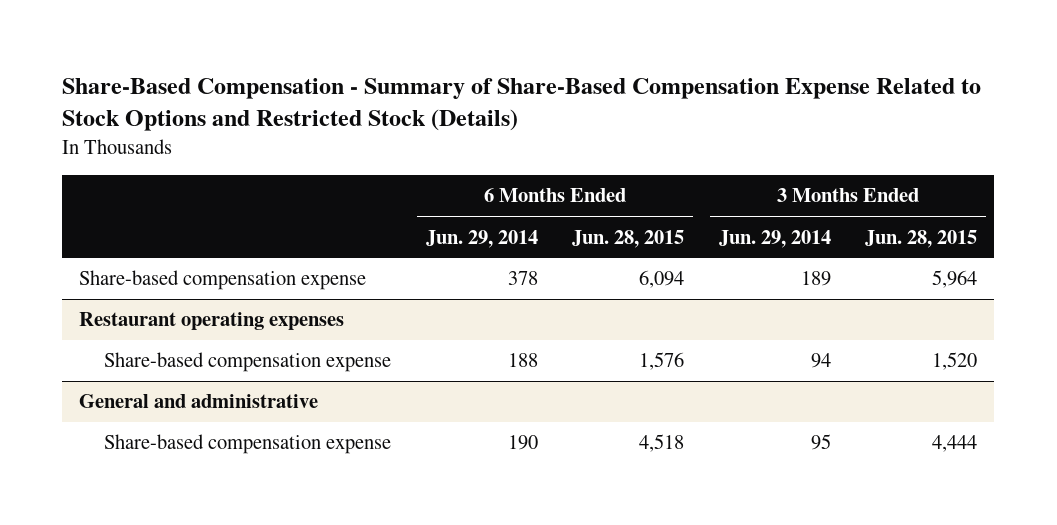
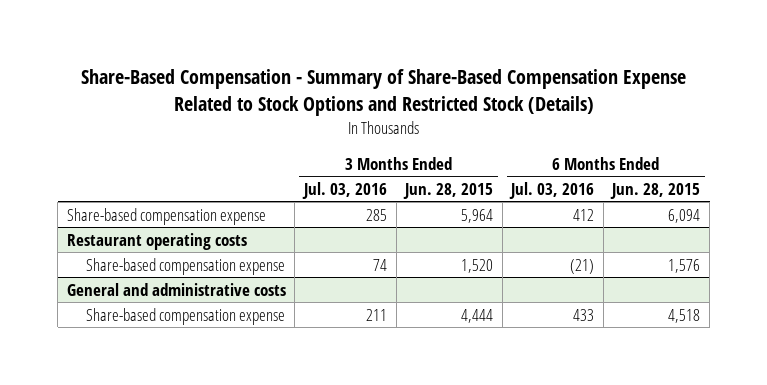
[425,229,538,248] Jun. 29, 2014 -> none
[718,229,831,248] Jun. 29, 2014 -> none
none -> [301,181,387,199] Jul. 03, 2016
none -> [509,181,595,199] Jul. 03, 2016
[79,312,345,331] Restaurant operating expenses -> [66,232,247,250] Restaurant operating costs
[79,394,319,409] General and administrative -> [66,282,286,296] General and administrative costs

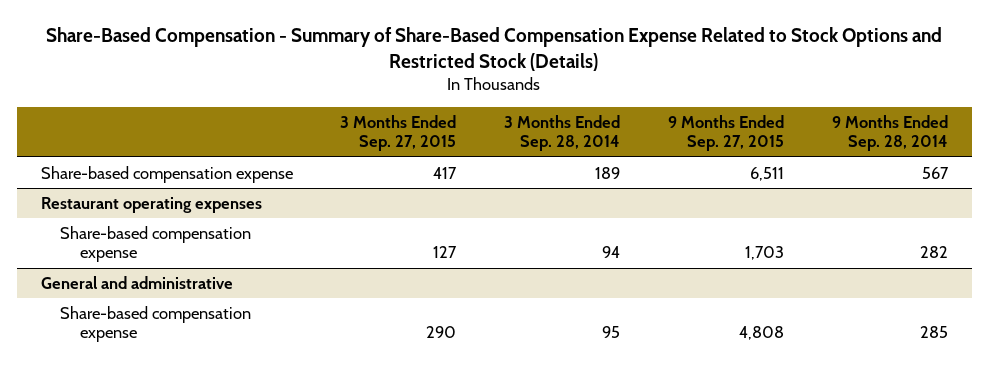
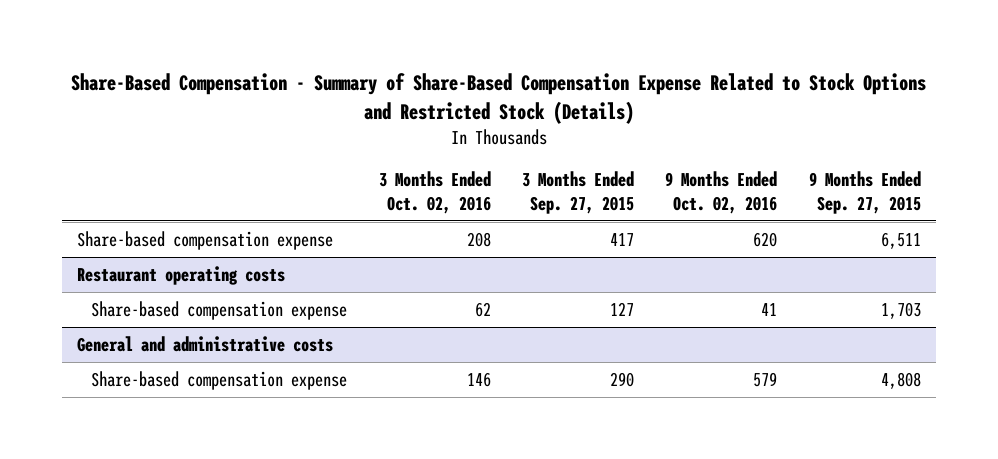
[504,114,621,152] 3 Months Ended Sep. 28, 2014 -> none
[831,114,948,152] 9 Months Ended Sep. 28, 2014 -> none
none -> [378,170,491,214] 3 Months Ended Oct. 02, 2016
none -> [665,170,778,214] 9 Months Ended Oct. 02, 2016
[40,196,262,213] Restaurant operating expenses -> [77,265,286,285] Restaurant operating costs
[40,275,233,289] General and administrative -> [77,335,334,352] General and administrative costs

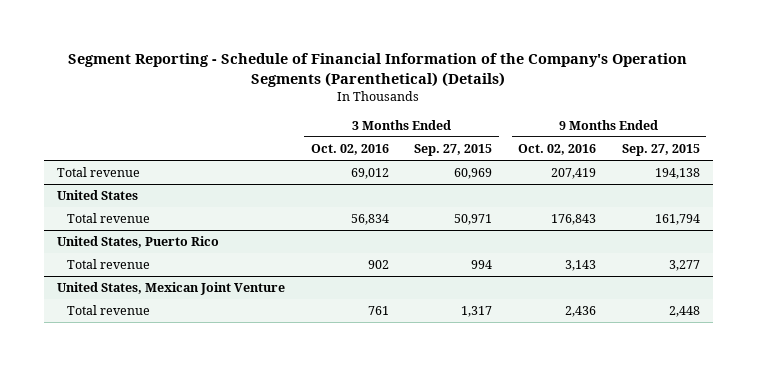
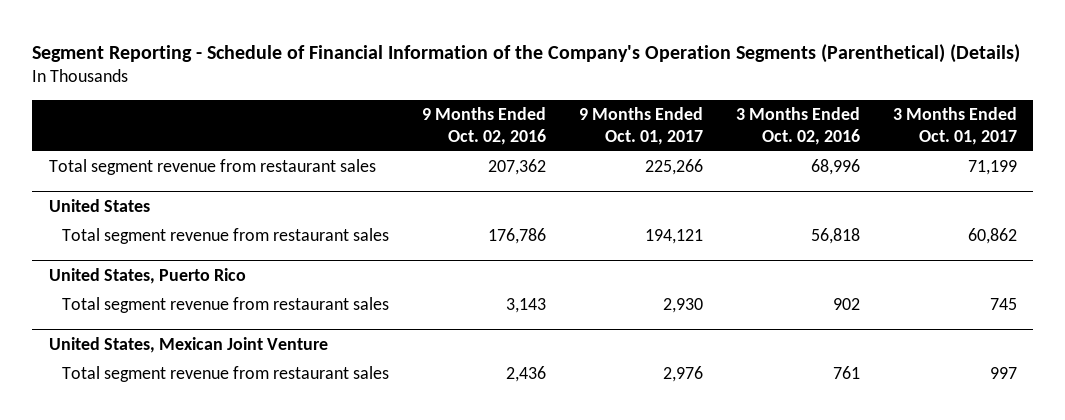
[414,144,493,157] Sep. 27, 2015 -> none
[621,144,700,157] Sep. 27, 2015 -> none
none -> [578,106,703,145] 9 Months Ended Oct. 01, 2017
none -> [892,106,1017,145] 3 Months Ended Oct. 01, 2017
[57,167,141,178] Total revenue -> [48,159,376,176] Total segment revenue from restaurant sales
[350,168,389,180] 69,012 -> [810,159,860,176] 68,996
[551,168,597,180] 207,419 -> [487,159,546,176] 207,362
[67,213,151,224] Total revenue -> [61,228,389,245] Total segment revenue from restaurant sales
[350,214,389,226] 56,834 -> [810,228,860,245] 56,818
[551,214,597,226] 176,843 -> [487,228,546,245] 176,786
[67,259,151,270] Total revenue -> [61,297,389,314] Total segment revenue from restaurant sales
[67,305,151,316] Total revenue -> [61,366,389,383] Total segment revenue from restaurant sales

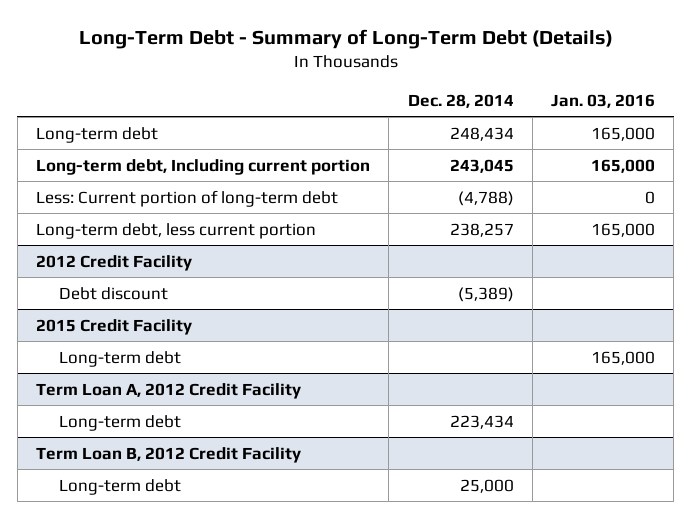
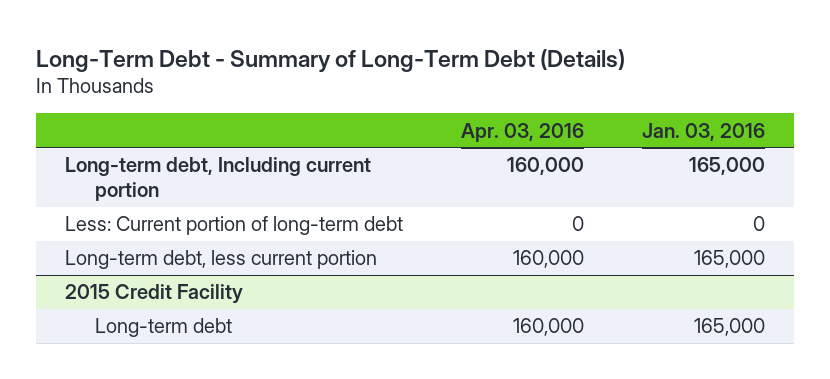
[407,94,514,109] Dec. 28, 2014 -> none
none -> [460,122,584,142] Apr. 03, 2016
[36,126,159,143] Long-term debt -> none
[36,254,193,271] 2012 Credit Facility -> none
[58,286,168,300] Debt discount -> none
[36,382,302,399] Term Loan A, 2012 Credit Facility -> none
[58,414,181,431] Long-term debt -> none
[36,446,302,463] Term Loan B, 2012 Credit Facility -> none
[58,478,181,495] Long-term debt -> none

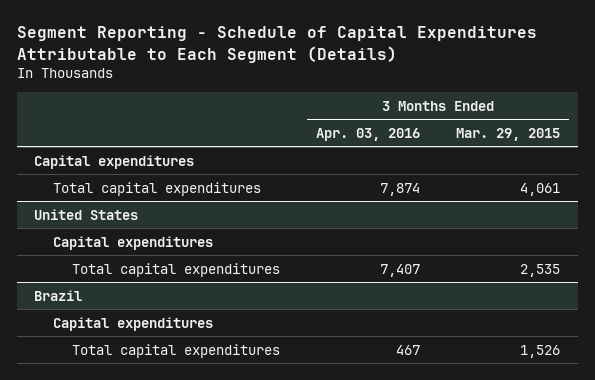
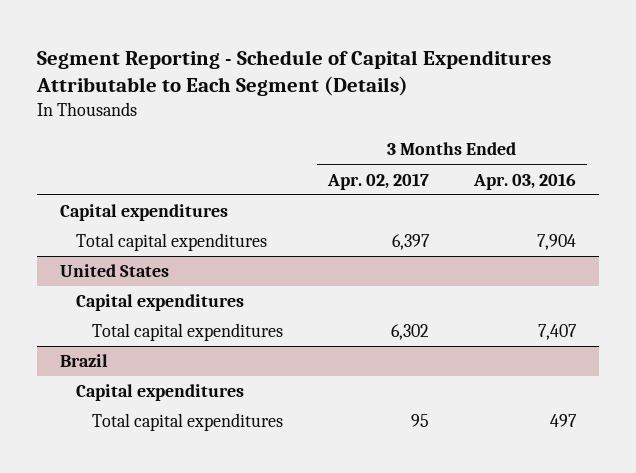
[456,127,561,141] Mar. 29, 2015 -> none
none -> [327,172,430,190] Apr. 02, 2017
[380,182,421,196] 7,874 -> [537,234,577,251] 7,904
[396,344,421,355] 467 -> [550,414,578,428] 497

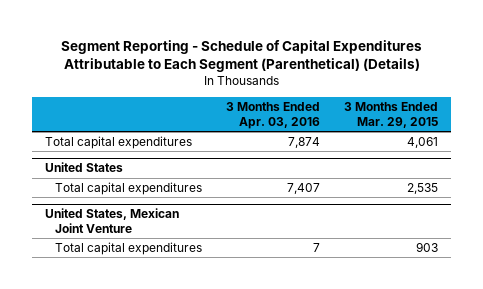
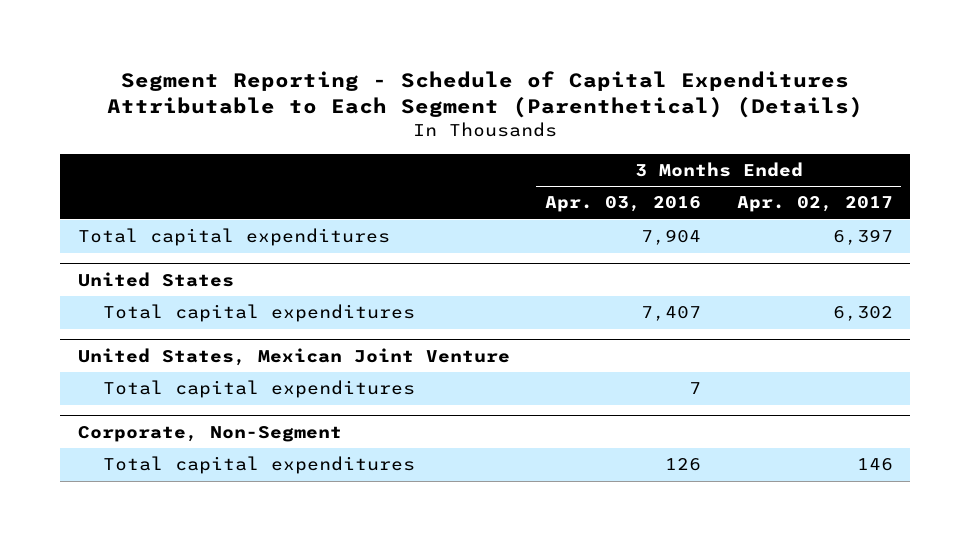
[344,102,439,128] 3 Months Ended Mar. 29, 2015 -> none
none -> [736,196,893,213] Apr. 02, 2017
[288,137,321,149] 7,874 -> [641,229,702,246] 7,904
none -> [77,426,342,443] Corporate, Non-Segment
none -> [102,456,415,475] Total capital expenditures

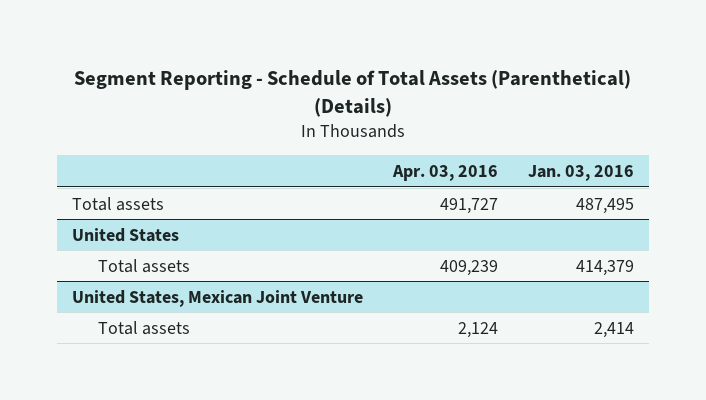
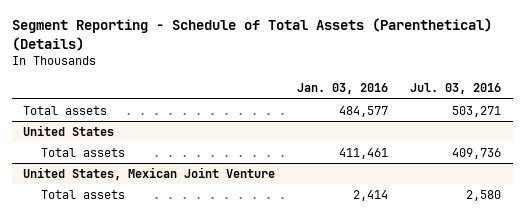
[392,164,499,181] Apr. 03, 2016 -> none
none -> [410,83,502,95] Jul. 03, 2016
[576,197,635,214] 487,495 -> [339,106,389,118] 484,577
[576,259,635,276] 414,379 -> [339,148,389,160] 411,461

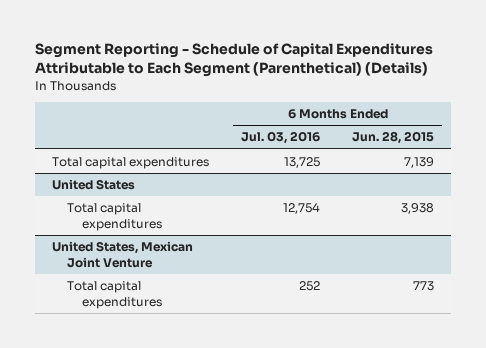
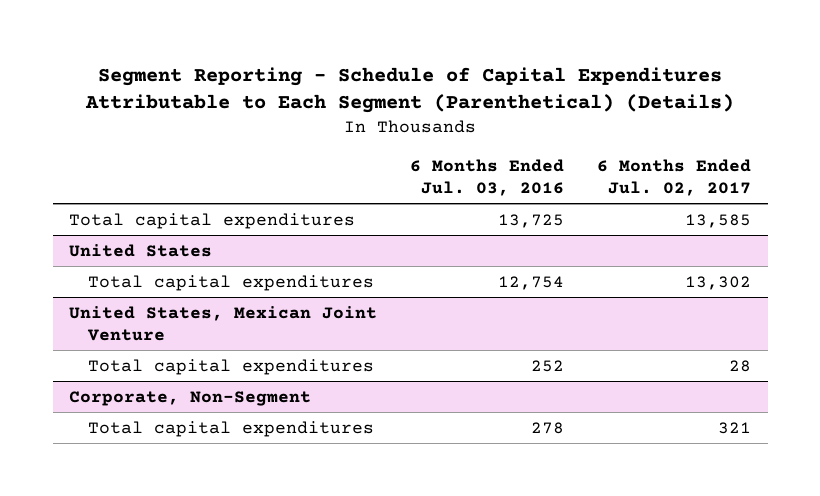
[352,131,435,145] Jun. 28, 2015 -> none
none -> [597,158,752,197] 6 Months Ended Jul. 02, 2017
none -> [69,390,312,406] Corporate, Non-Segment
none -> [88,420,375,437] Total capital expenditures

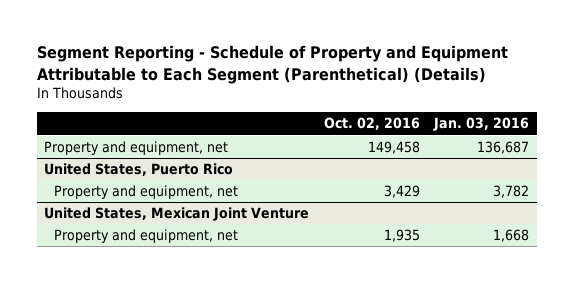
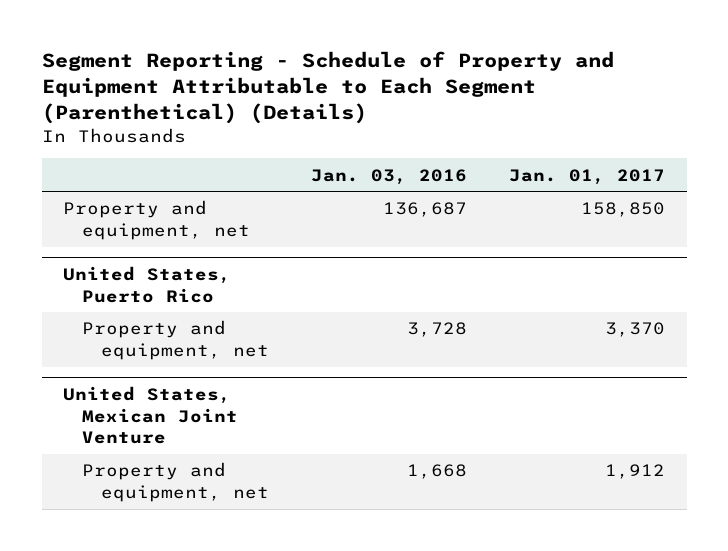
[323,117,420,131] Oct. 02, 2016 -> none
none -> [509,168,666,185] Jan. 01, 2017
[493,185,530,199] 3,782 -> [407,322,468,338] 3,728

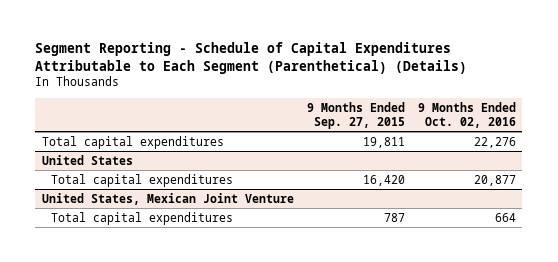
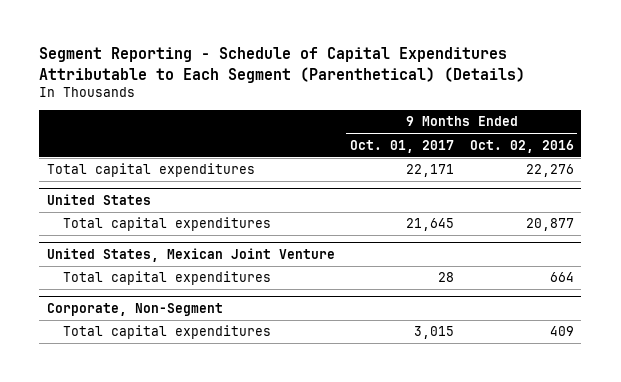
[306,101,405,129] 9 Months Ended Sep. 27, 2015 -> none
none -> [350,139,455,153] Oct. 01, 2017
none -> [47,303,224,317] Corporate, Non-Segment
none -> [63,325,272,340] Total capital expenditures

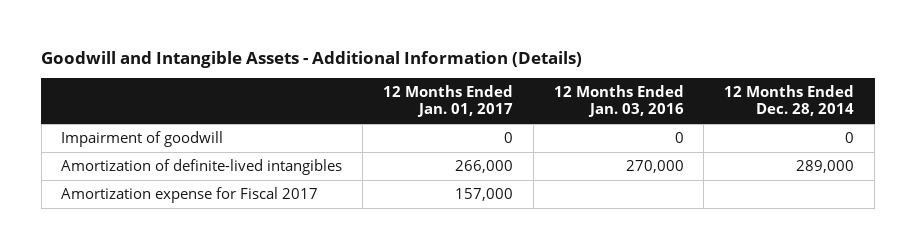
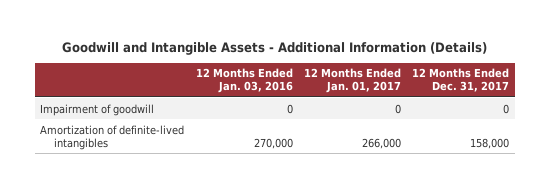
[724,85,855,117] 12 Months Ended Dec. 28, 2014 -> none
none -> [412,68,510,93] 12 Months Ended Dec. 31, 2017
[61,187,319,204] Amortization expense for Fiscal 2017 -> none

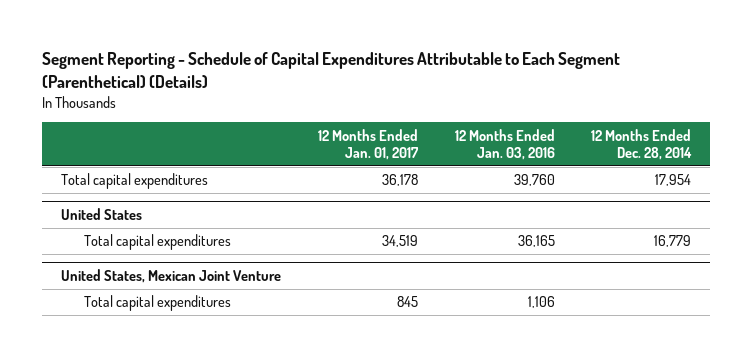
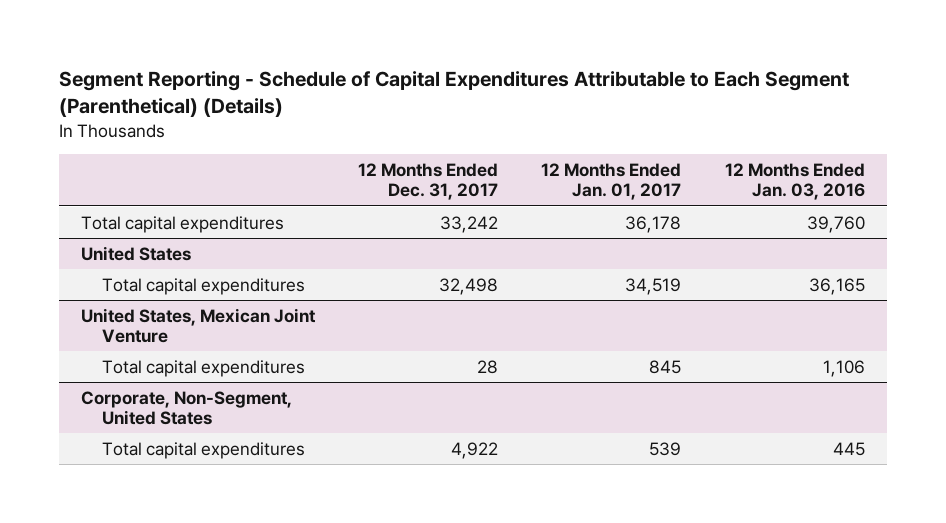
[591,128,693,161] 12 Months Ended Dec. 28, 2014 -> none
none -> [358,162,499,201] 12 Months Ended Dec. 31, 2017
none -> [80,390,292,426] Corporate, Non-Segment, United States
none -> [101,441,305,459] Total capital expenditures

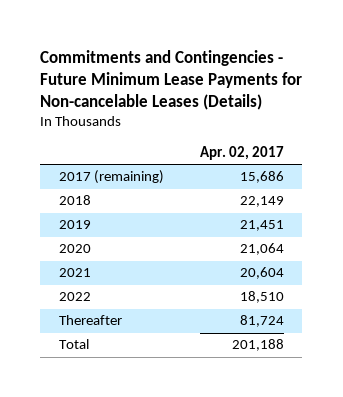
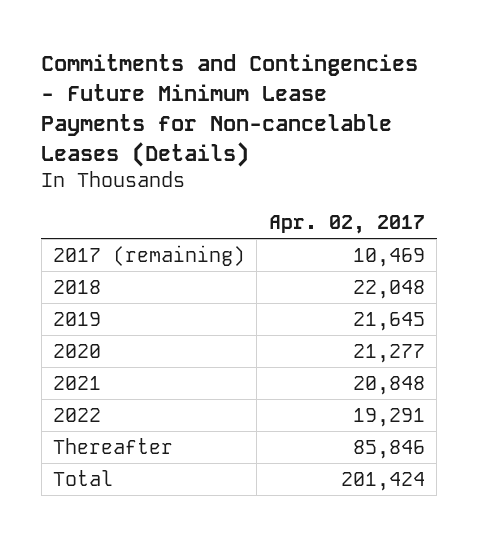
[240,171,285,184] 15,686 -> [352,247,425,267] 10,469
[240,196,285,208] 22,149 -> [352,279,425,299] 22,048
[240,220,285,232] 21,451 -> [352,311,425,331] 21,645
[240,243,285,256] 21,064 -> [352,343,425,363] 21,277
[240,267,285,280] 20,604 -> [352,375,425,395] 20,848
[240,291,285,304] 18,510 -> [352,407,425,427] 19,291
[240,315,285,328] 81,724 -> [352,439,425,459] 85,846
[232,339,285,352] 201,188 -> [340,471,425,491] 201,424

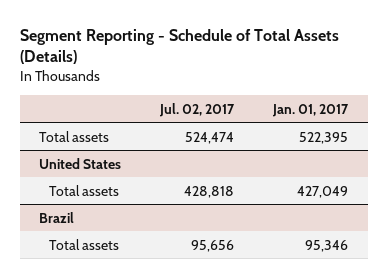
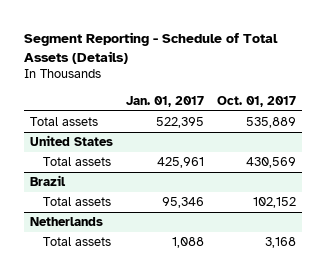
[159,102,236,117] Jul. 02, 2017 -> none
none -> [216,95,296,107] Oct. 01, 2017
[297,185,349,198] 427,049 -> [156,157,204,169] 425,961
none -> [30,217,104,227] Netherlands
none -> [42,237,111,247] Total assets

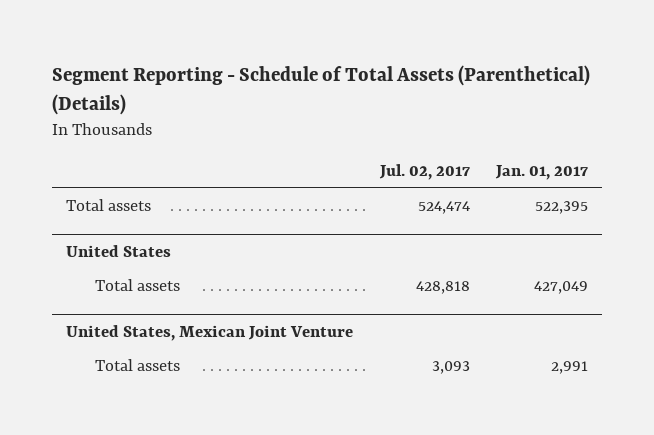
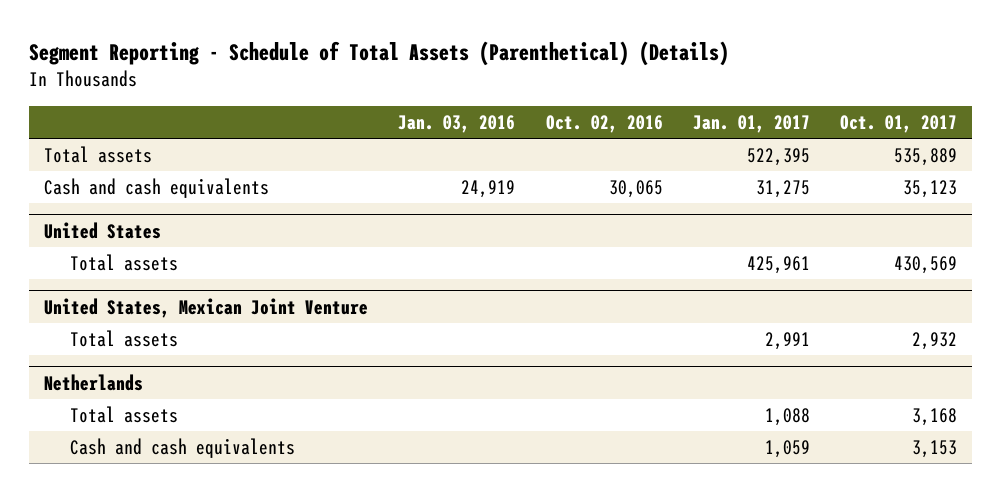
[378,164,470,181] Jul. 02, 2017 -> none
none -> [398,115,516,134] Jan. 03, 2016
none -> [545,115,663,134] Oct. 02, 2016
none -> [839,115,957,134] Oct. 01, 2017
none -> [44,178,270,199] Cash and cash equivalents
[534,281,589,295] 427,049 -> [746,256,810,275] 425,961
none -> [44,374,144,392] Netherlands
none -> [69,406,178,424] Total assets
none -> [69,438,295,459] Cash and cash equivalents

